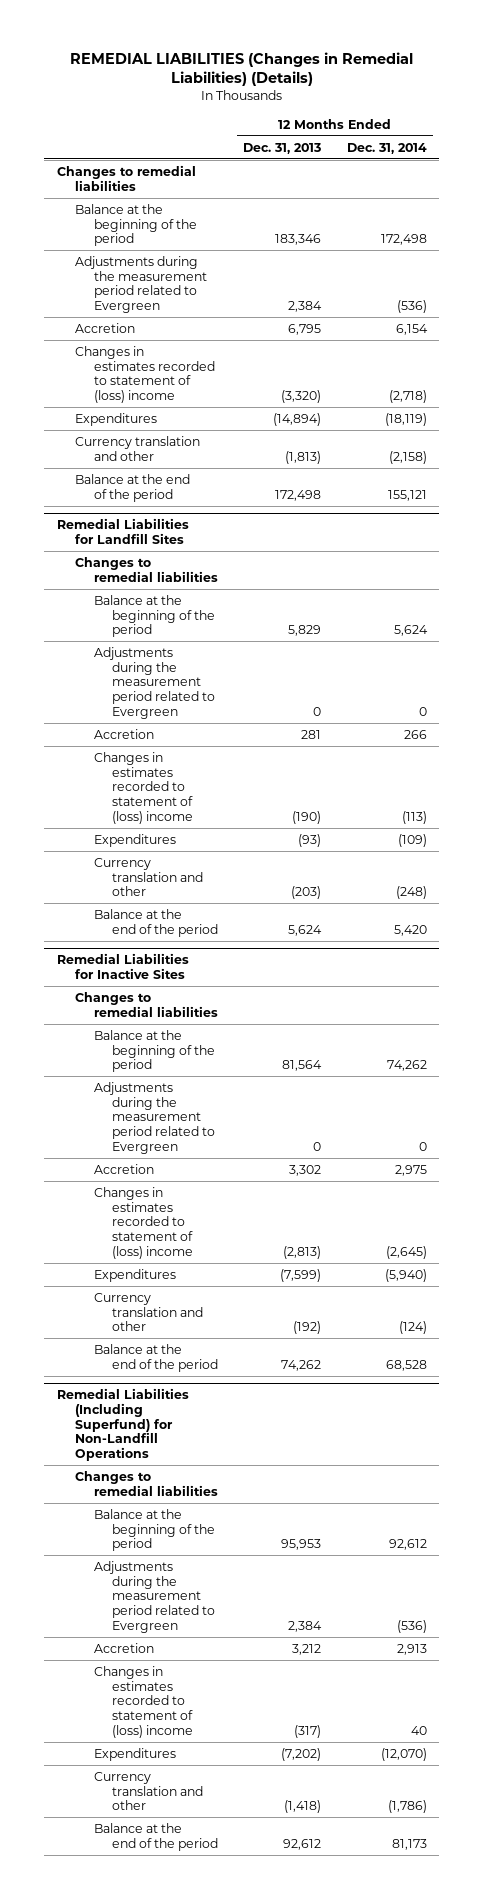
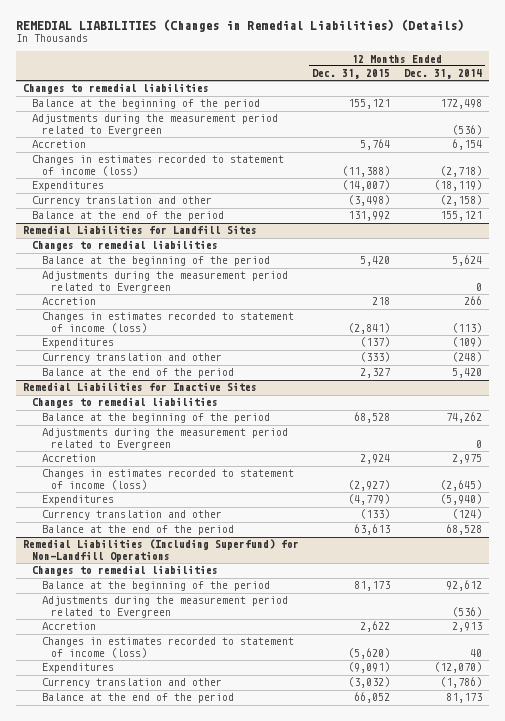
[243,142,322,154] Dec. 31, 2013 -> none
none -> [312,69,391,80] Dec. 31, 2015
[75,345,215,403] Changes in estimates recorded to statement of (loss) income -> [32,155,285,176] Changes in estimates recorded to statement of income (loss)
[93,751,194,824] Changes in estimates recorded to statement of (loss) income -> [41,312,294,333] Changes in estimates recorded to statement of income (loss)
[93,1186,194,1259] Changes in estimates recorded to statement of (loss) income -> [41,469,294,490] Changes in estimates recorded to statement of income (loss)
[93,1665,194,1738] Changes in estimates recorded to statement of (loss) income -> [41,637,294,658] Changes in estimates recorded to statement of income (loss)

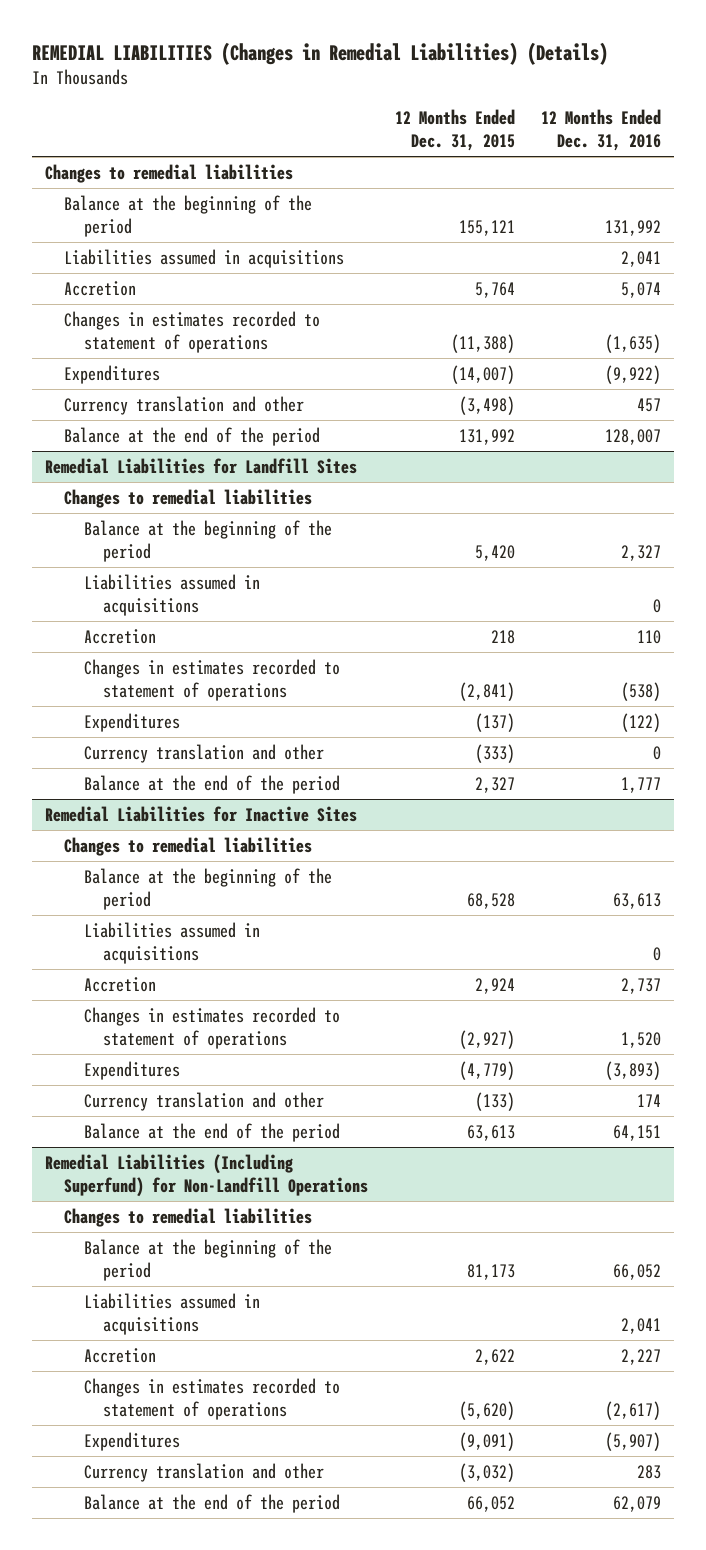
[403,69,482,80] Dec. 31, 2014 -> none
none -> [541,109,662,152] 12 Months Ended Dec. 31, 2016
[32,114,279,136] Adjustments during the measurement period related to Evergreen -> [64,248,345,268] Liabilities assumed in acquisitions
[32,155,285,176] Changes in estimates recorded to statement of income (loss) -> [64,310,321,353] Changes in estimates recorded to statement of operations
[41,271,288,293] Adjustments during the measurement period related to Evergreen -> [83,573,260,616] Liabilities assumed in acquisitions
[41,312,294,333] Changes in estimates recorded to statement of income (loss) -> [83,658,340,701] Changes in estimates recorded to statement of operations
[41,428,288,450] Adjustments during the measurement period related to Evergreen -> [83,921,260,964] Liabilities assumed in acquisitions
[41,469,294,490] Changes in estimates recorded to statement of income (loss) -> [83,1006,340,1049] Changes in estimates recorded to statement of operations
[41,596,288,618] Adjustments during the measurement period related to Evergreen -> [83,1292,260,1335] Liabilities assumed in acquisitions
[41,637,294,658] Changes in estimates recorded to statement of income (loss) -> [83,1377,340,1420] Changes in estimates recorded to statement of operations

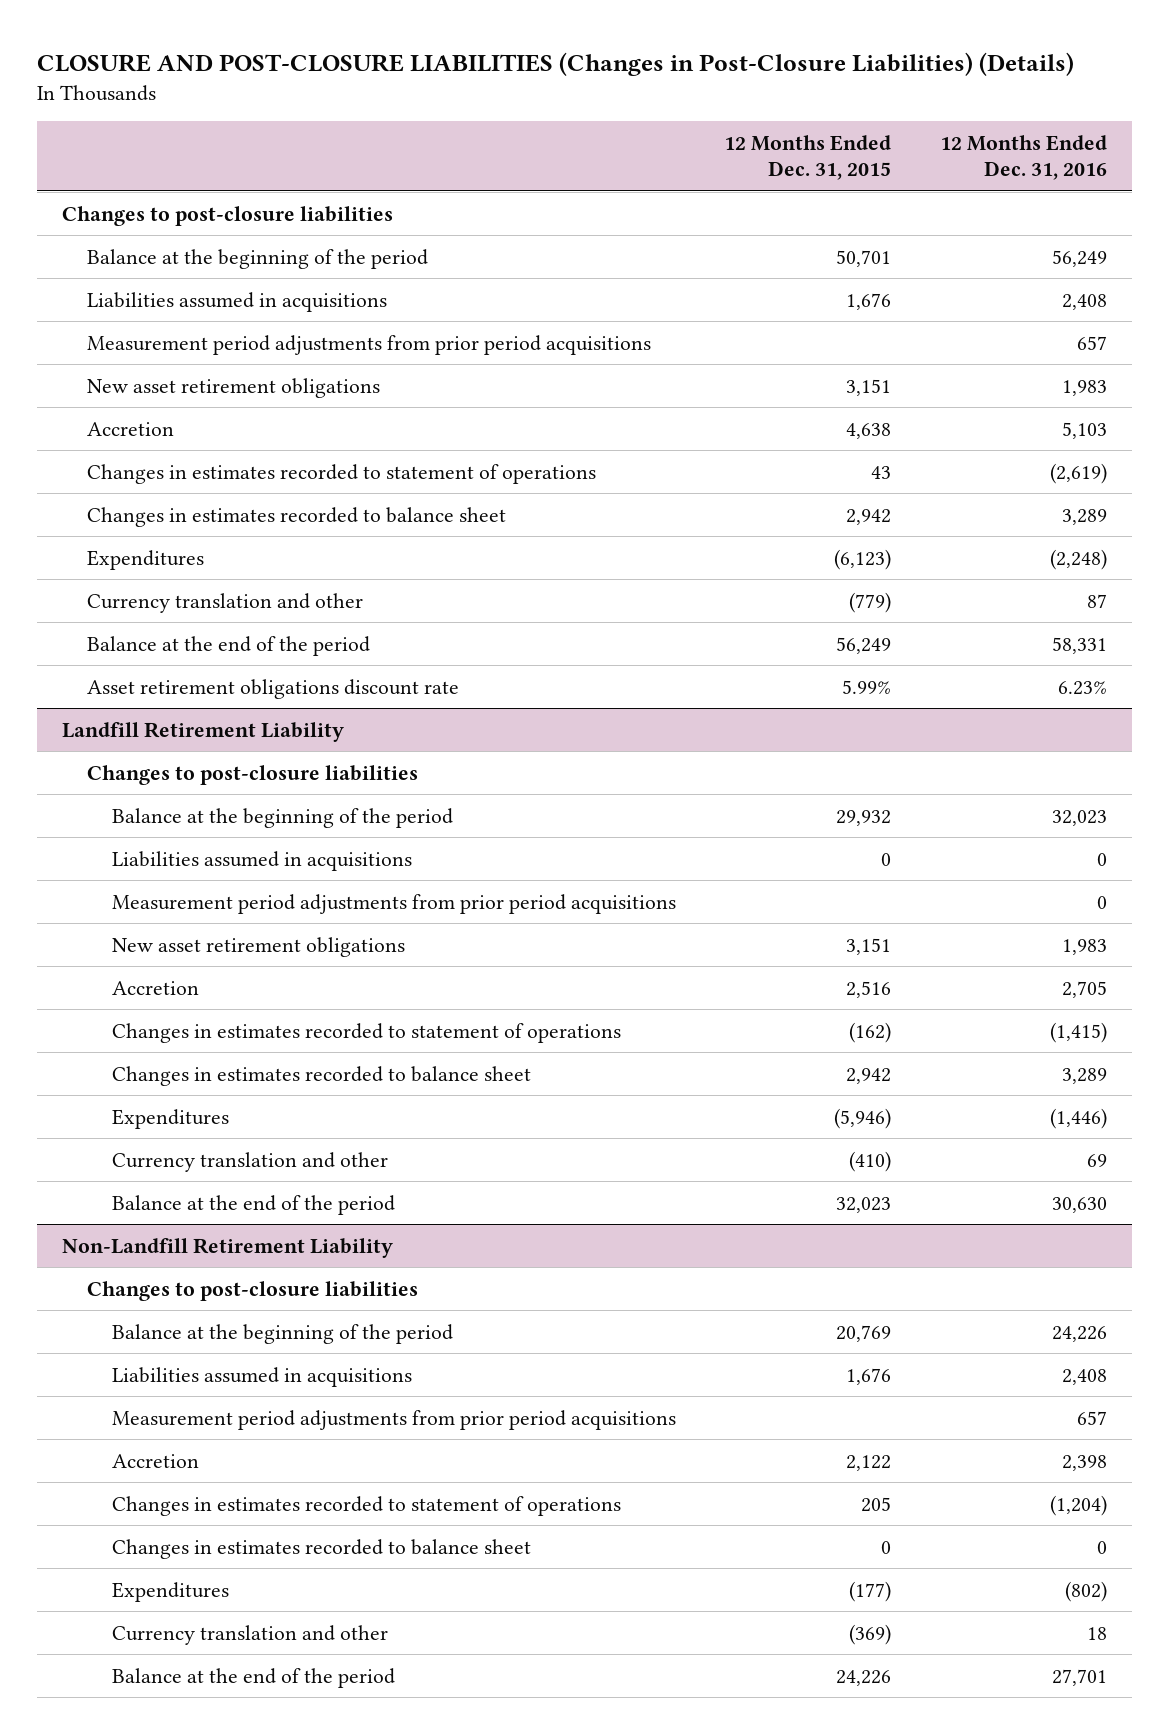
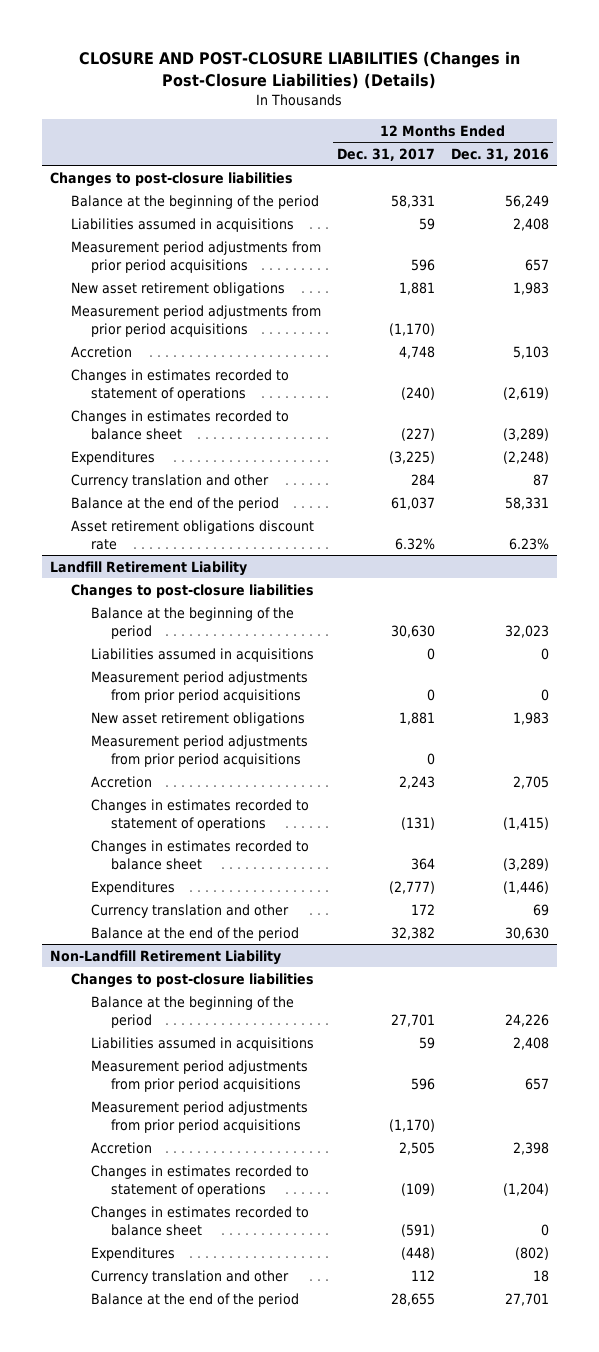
[724,135,892,181] 12 Months Ended Dec. 31, 2015 -> none
none -> [336,147,435,161] Dec. 31, 2017
none -> [70,304,321,337] Measurement period adjustments from prior period acquisitions
[1062,508,1108,525] 3,289 -> [502,427,549,441] (3,289)
none -> [90,734,308,767] Measurement period adjustments from prior period acquisitions
[1062,1067,1108,1084] 3,289 -> [502,857,549,871] (3,289)
none -> [90,1100,308,1133] Measurement period adjustments from prior period acquisitions

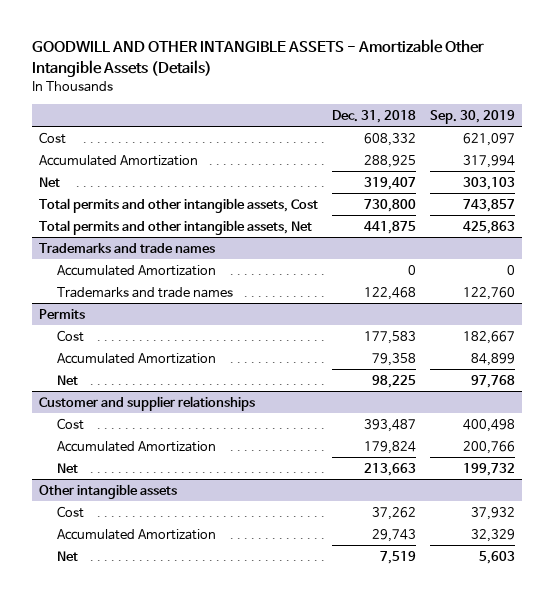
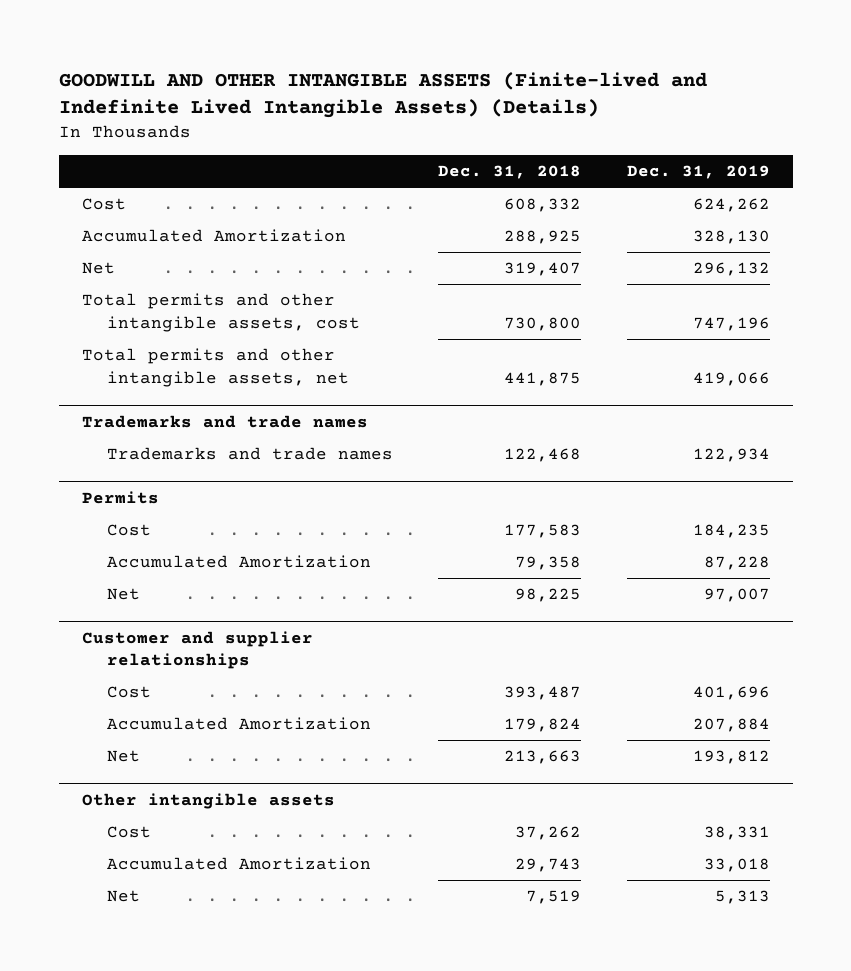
[31,39,484,77] GOODWILL AND OTHER INTANGIBLE ASSETS - Amortizable Other Intangible Assets (Details) -> [58,72,707,119] GOODWILL AND OTHER INTANGIBLE ASSETS (Finite-lived and Indefinite Lived Intangible Assets) (Details)
[429,109,515,124] Sep. 30, 2019 -> none
none -> [626,165,770,180] Dec. 31, 2019
[38,197,318,213] Total permits and other intangible assets, Cost -> [81,293,360,332] Total permits and other intangible assets, cost
[38,219,312,235] Total permits and other intangible assets, Net -> [81,348,349,387] Total permits and other intangible assets, net
[56,264,216,276] Accumulated Amortization -> none

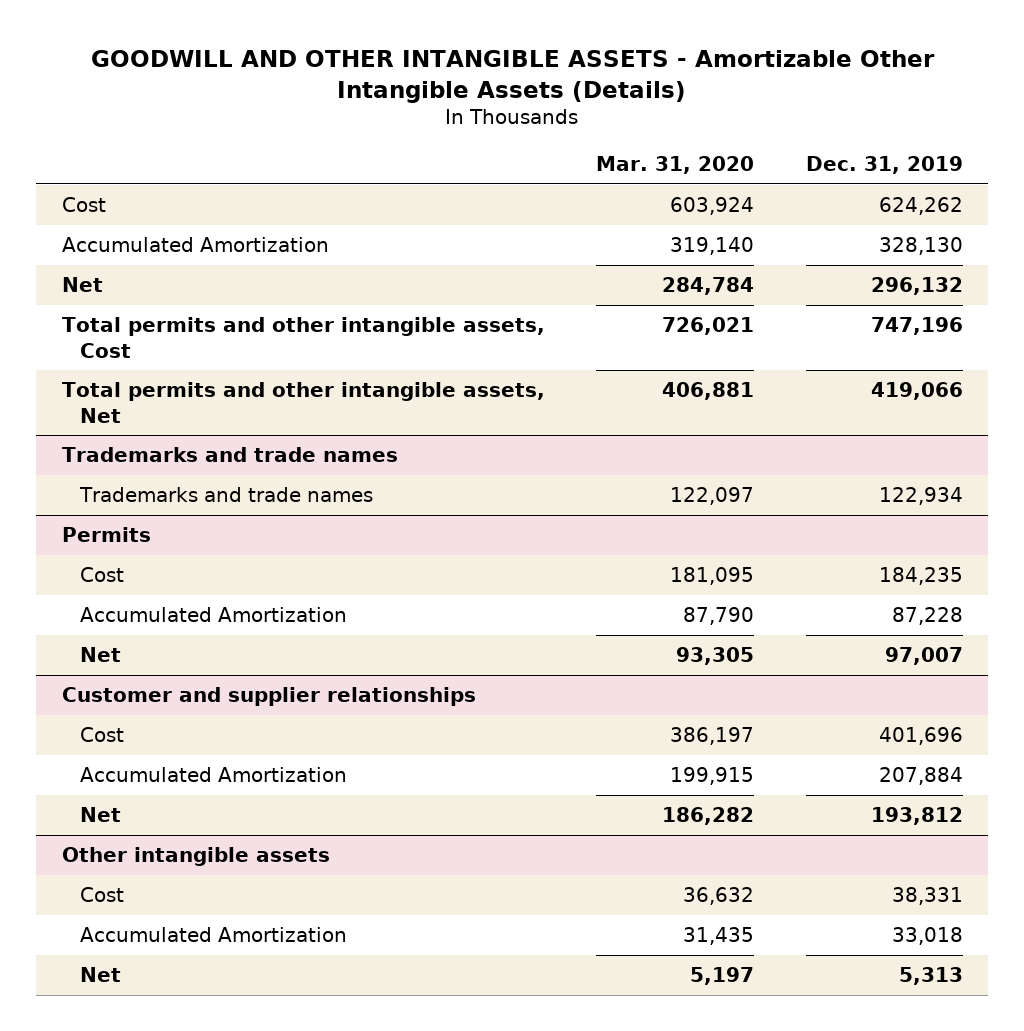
[58,72,707,119] GOODWILL AND OTHER INTANGIBLE ASSETS (Finite-lived and Indefinite Lived Intangible Assets) (Details) -> [91,49,936,103] GOODWILL AND OTHER INTANGIBLE ASSETS - Amortizable Other Intangible Assets (Details)
[438,165,582,180] Dec. 31, 2018 -> none
none -> [596,156,755,175] Mar. 31, 2020
[81,293,360,332] Total permits and other intangible assets, cost -> [61,317,545,358] Total permits and other intangible assets, Cost
[81,348,349,387] Total permits and other intangible assets, net -> [61,382,545,423] Total permits and other intangible assets, Net

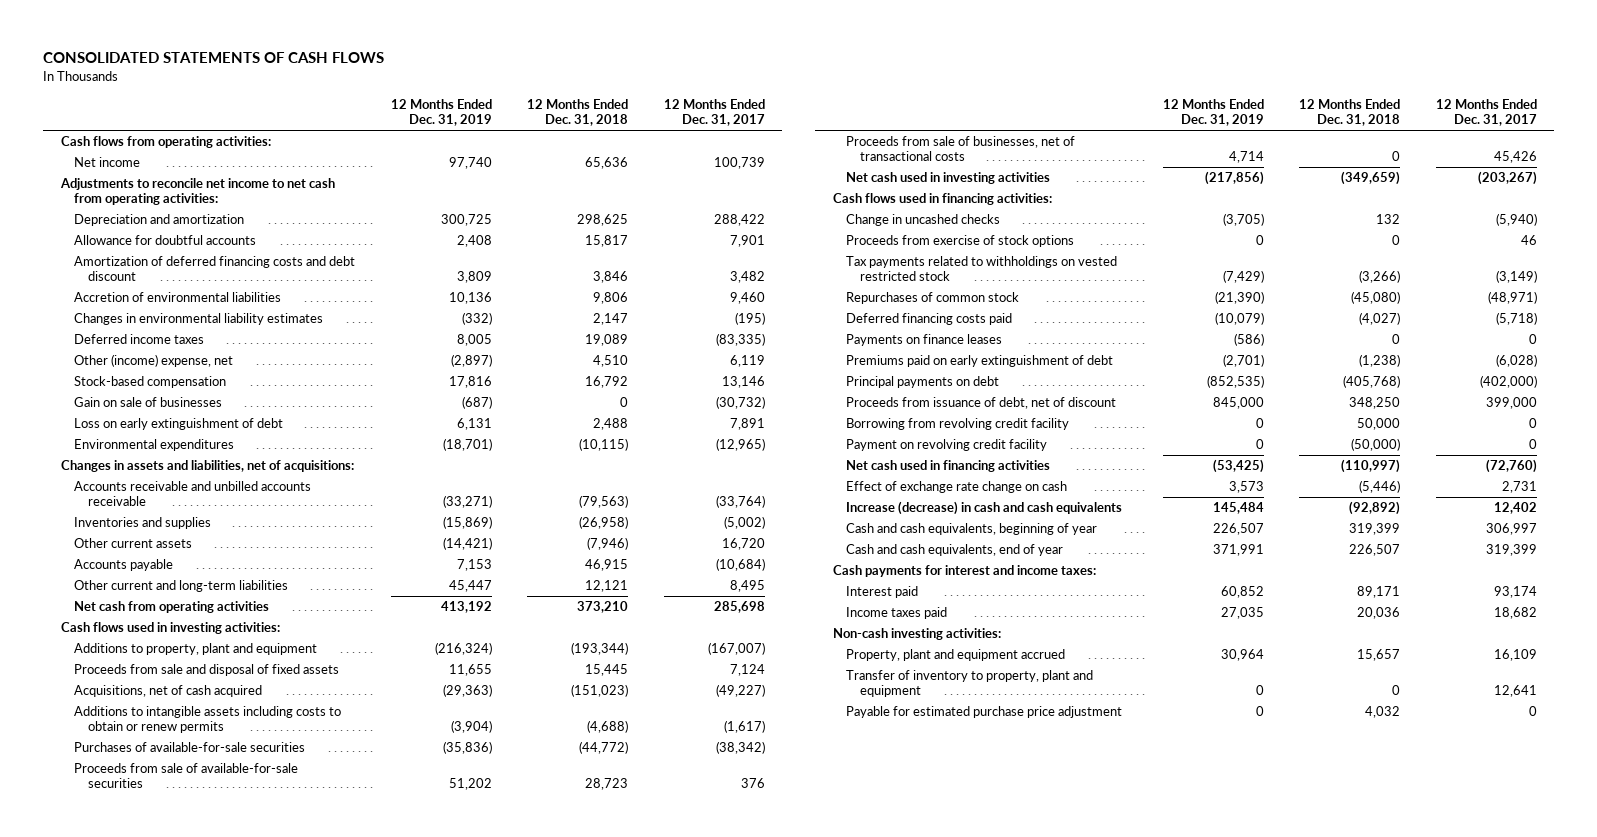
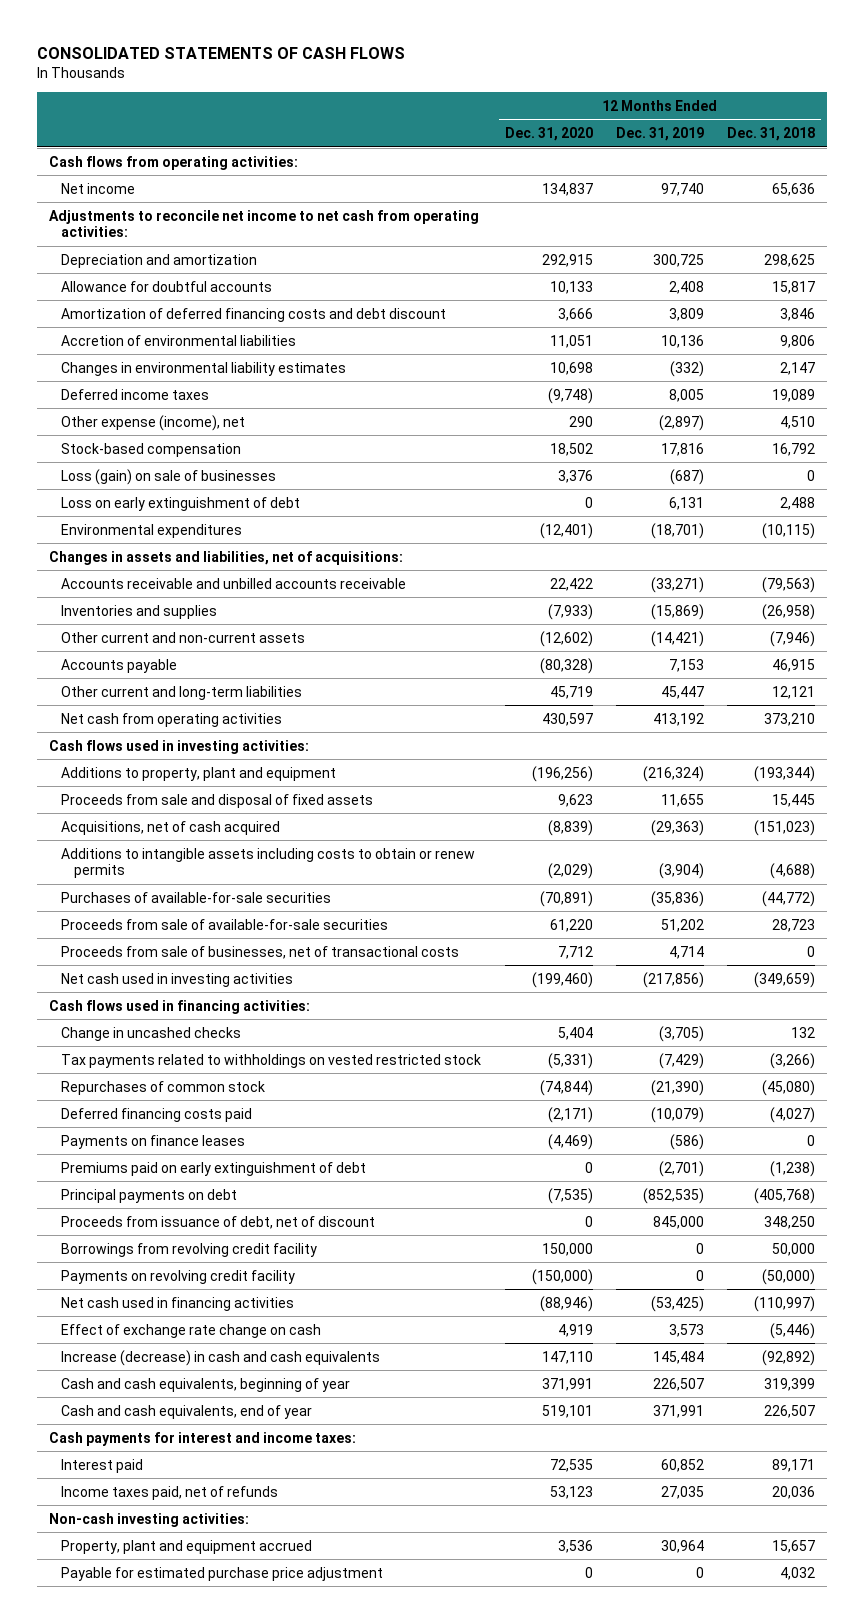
[663,99,765,126] 12 Months Ended Dec. 31, 2017 -> none
none -> [504,126,593,141] Dec. 31, 2020
[74,354,234,368] Other (income) expense, net -> [61,414,246,431] Other expense (income), net
[74,397,223,408] Gain on sale of businesses -> [61,468,277,485] Loss (gain) on sale of businesses
[74,538,193,549] Other current assets -> [61,631,306,643] Other current and non-current assets
[846,235,1075,248] Proceeds from exercise of stock options -> none
[846,418,1070,431] Borrowing from revolving credit facility -> [61,1242,318,1257] Borrowings from revolving credit facility
[846,439,1048,452] Payment on revolving credit facility -> [61,1269,296,1284] Payments on revolving credit facility
[846,607,948,620] Income taxes paid -> [61,1485,279,1500] Income taxes paid, net of refunds
[846,670,1094,698] Transfer of inventory to property, plant and equipment -> none

